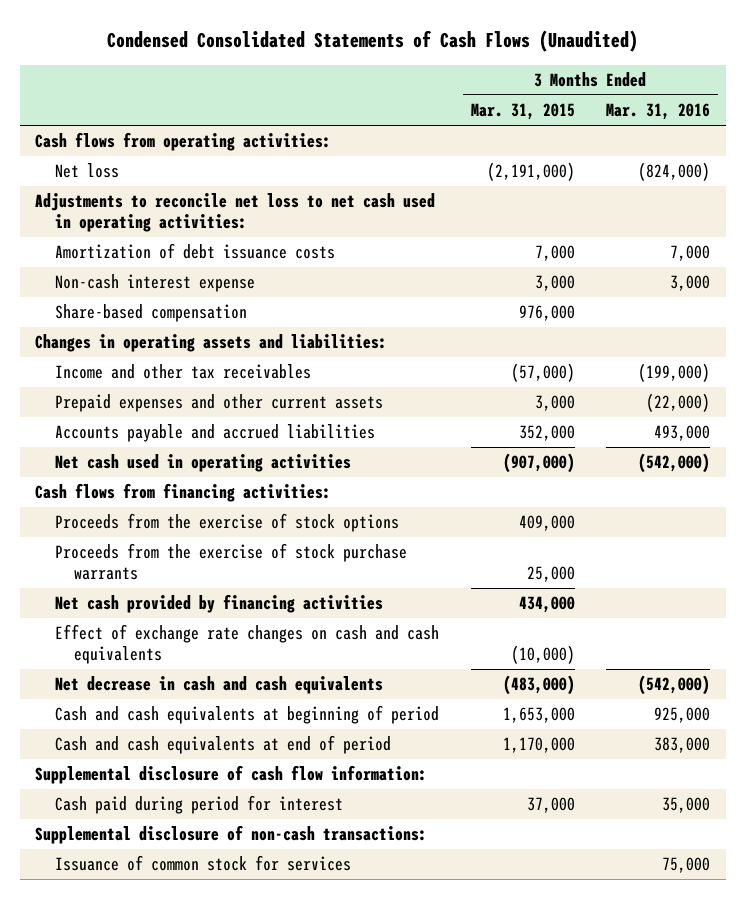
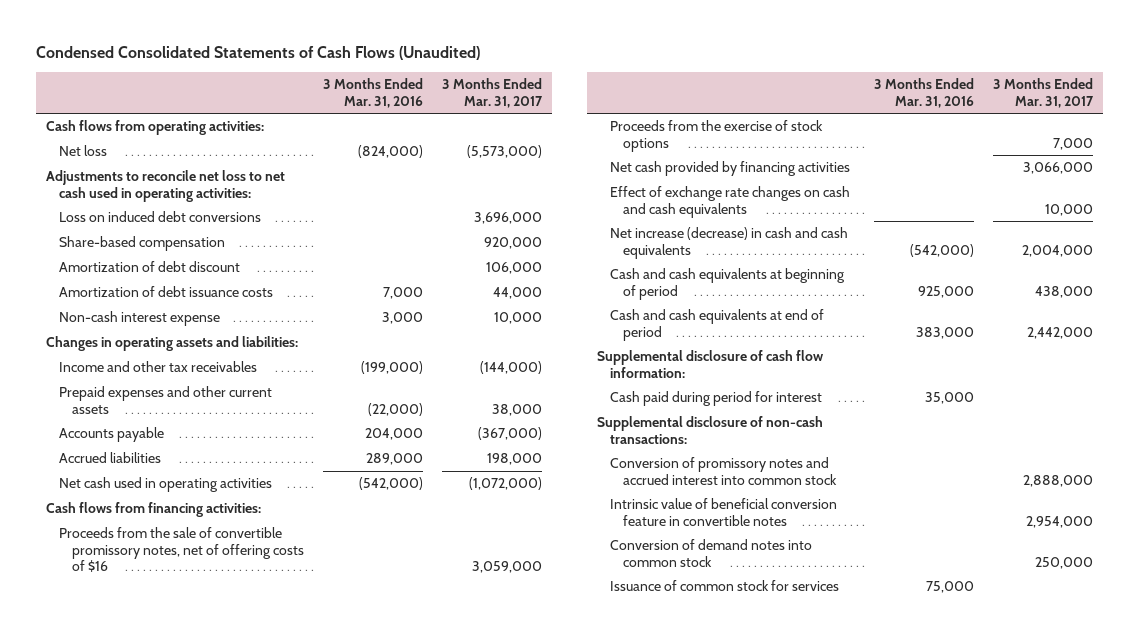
[470,103,575,121] Mar. 31, 2015 -> none
none -> [442,78,544,108] 3 Months Ended Mar. 31, 2017
none -> [58,211,261,223] Loss on induced debt conversions
[54,304,247,323] Share-based compensation -> [58,236,225,252] Share-based compensation
none -> [58,261,240,273] Amortization of debt discount
[54,424,375,443] Accounts payable and accrued liabilities -> none
none -> [58,427,164,443] Accounts payable
none -> [58,452,161,464] Accrued liabilities
none -> [58,527,304,573] Proceeds from the sale of convertible promissory notes, net of offering costs of $16
[54,543,407,581] Proceeds from the exercise of stock purchase warrants -> none
[54,676,383,695] Net decrease in cash and cash equivalents -> [609,227,848,259] Net increase (decrease) in cash and cash equivalents
none -> [609,457,838,485] Conversion of promissory notes and accrued interest into common stock
none -> [609,498,837,526] Intrinsic value of beneficial conversion feature in convertible notes
none -> [609,539,812,567] Conversion of demand notes into common stock

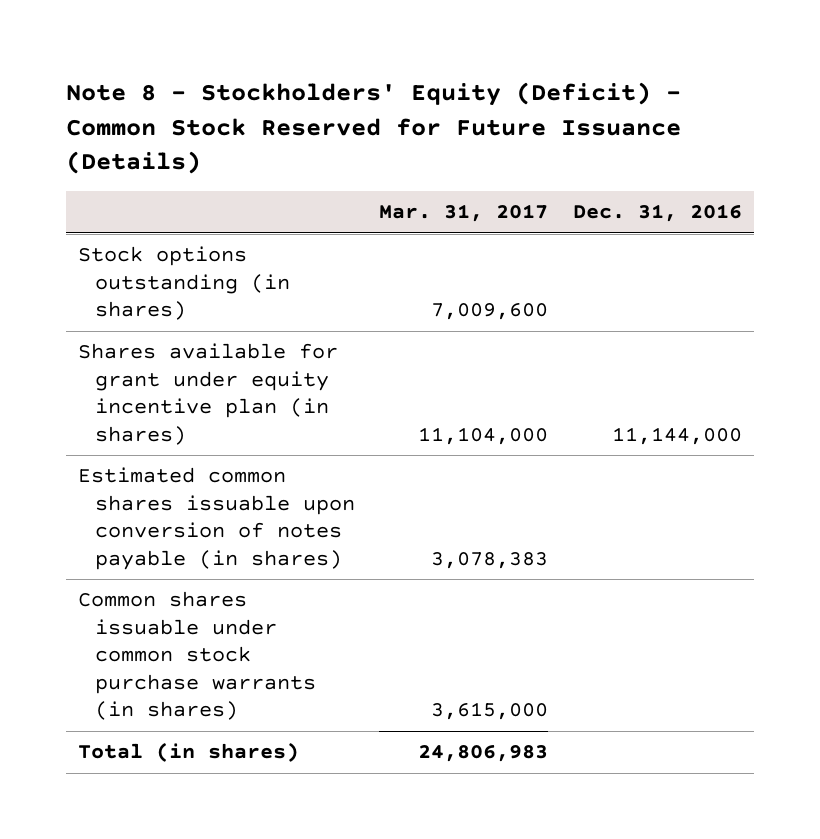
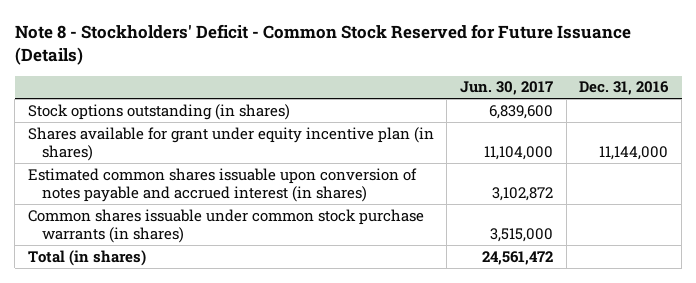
[65,82,681,174] Note 8 - Stockholders' Equity (Deficit) - Common Stock Reserved for Future Issuance (Details) -> [14,23,631,65] Note 8 - Stockholders' Deficit - Common Stock Reserved for Future Issuance (Details)
[379,204,549,223] Mar. 31, 2017 -> none
none -> [460,81,554,96] Jun. 30, 2017
[78,467,356,570] Estimated common shares issuable upon conversion of notes payable (in shares) -> [27,167,417,203] Estimated common shares issuable upon conversion of notes payable and accrued interest (in shares)

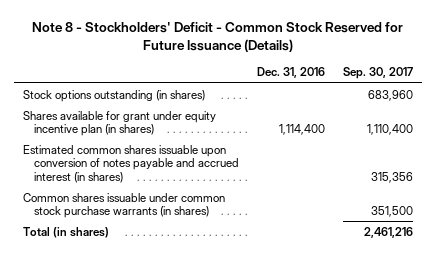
[460,81,554,96] Jun. 30, 2017 -> none
none -> [343,67,414,80] Sep. 30, 2017
[599,146,669,161] 11,144,000 -> [278,124,325,136] 1,114,400

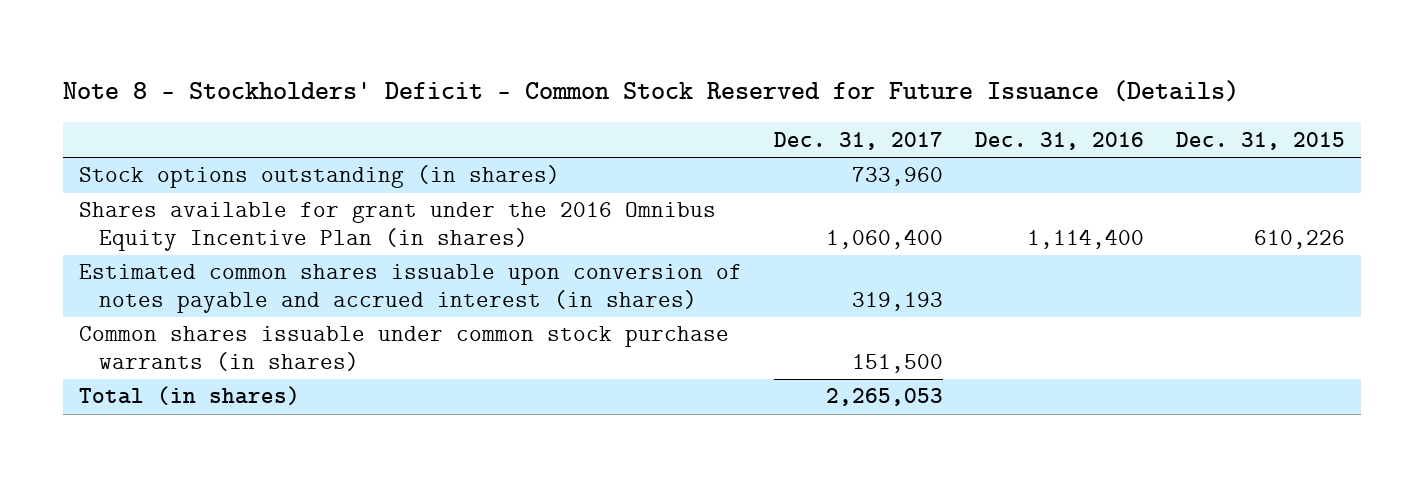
[343,67,414,80] Sep. 30, 2017 -> none
none -> [773,131,943,150] Dec. 31, 2017
none -> [1175,131,1345,150] Dec. 31, 2015
[22,110,216,137] Shares available for grant under equity incentive plan (in shares) -> [78,202,716,252] Shares available for grant under the 2016 Omnibus Equity Incentive Plan (in shares)

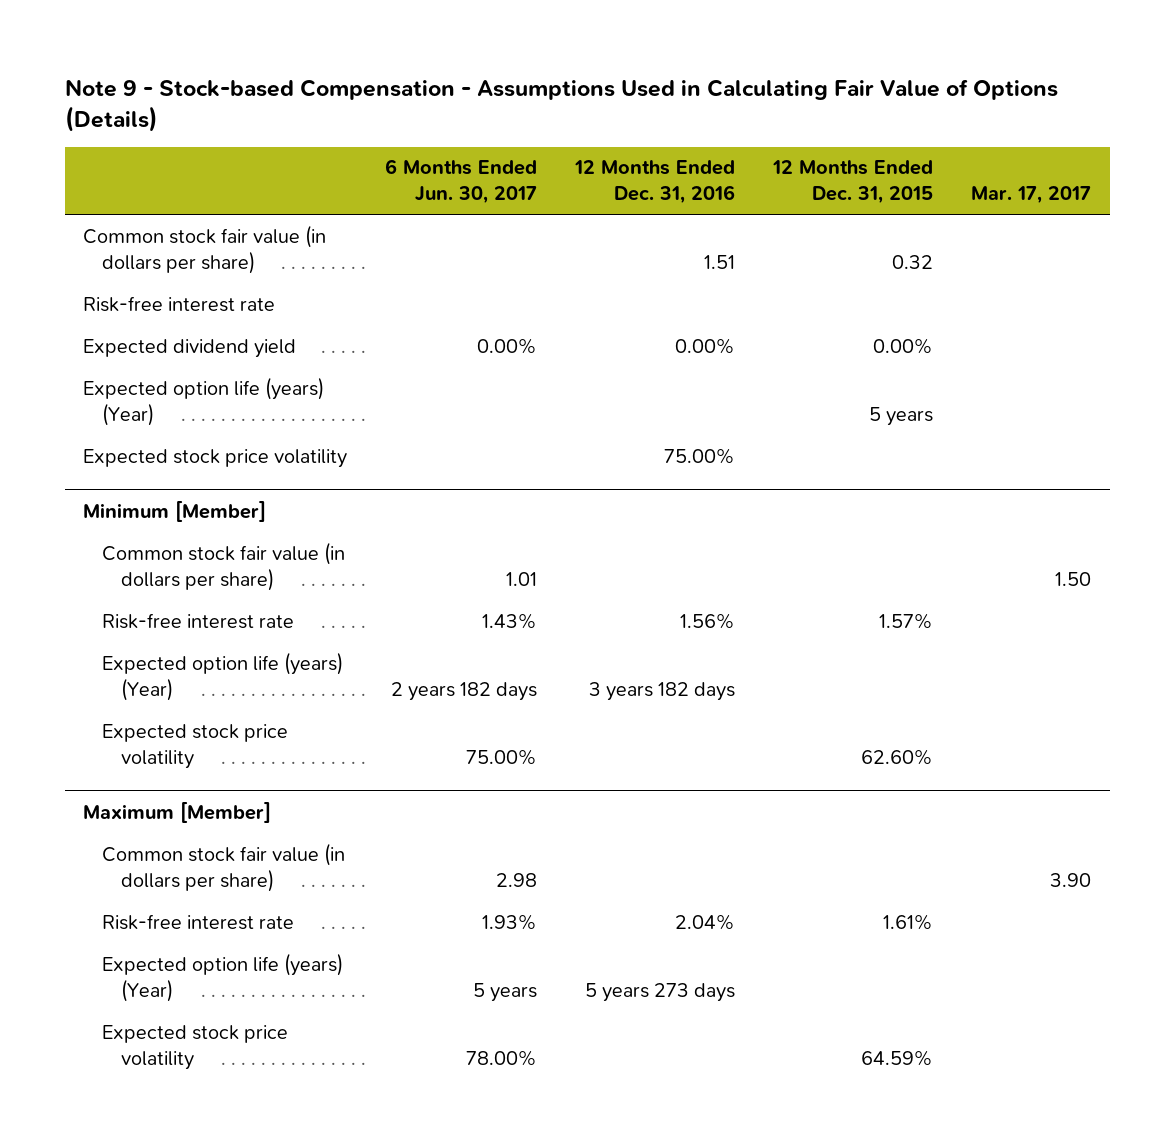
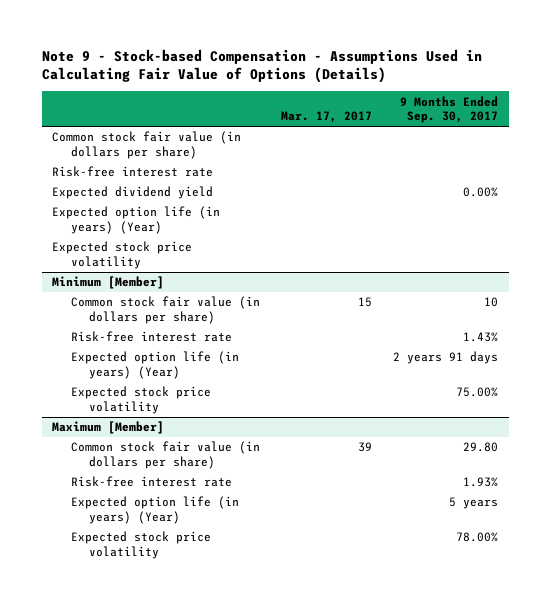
[385,159,538,205] 6 Months Ended Jun. 30, 2017 -> none
[574,160,736,205] 12 Months Ended Dec. 31, 2016 -> none
[772,160,934,205] 12 Months Ended Dec. 31, 2015 -> none
none -> [400,95,499,124] 9 Months Ended Sep. 30, 2017
[83,376,325,426] Expected option life (years) (Year) -> [52,206,221,234] Expected option life (in years) (Year)
[1054,571,1091,586] 1.50 -> [357,297,372,308] 15
[102,651,344,701] Expected option life (years) (Year) -> [70,351,239,379] Expected option life (in years) (Year)
[1049,872,1091,887] 3.90 -> [357,442,372,453] 39
[102,952,344,1002] Expected option life (years) (Year) -> [70,496,239,524] Expected option life (in years) (Year)

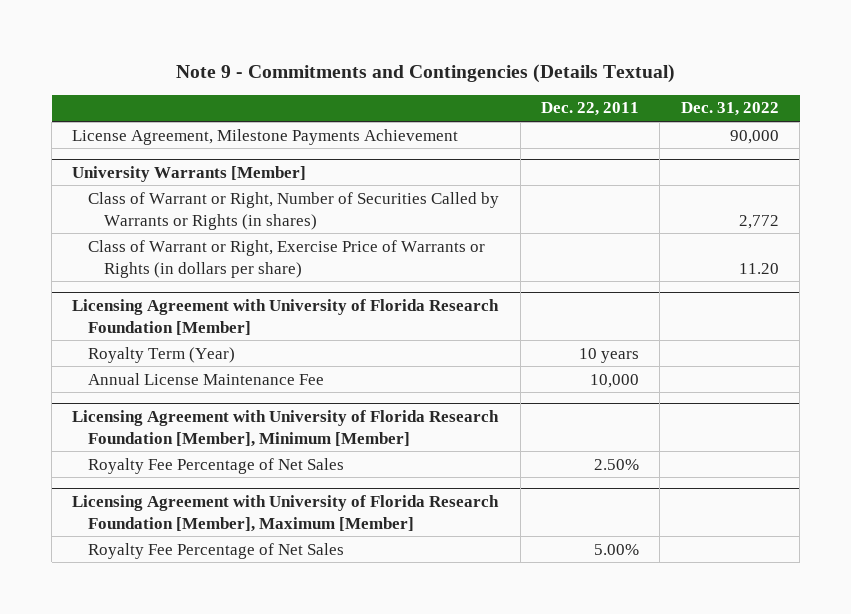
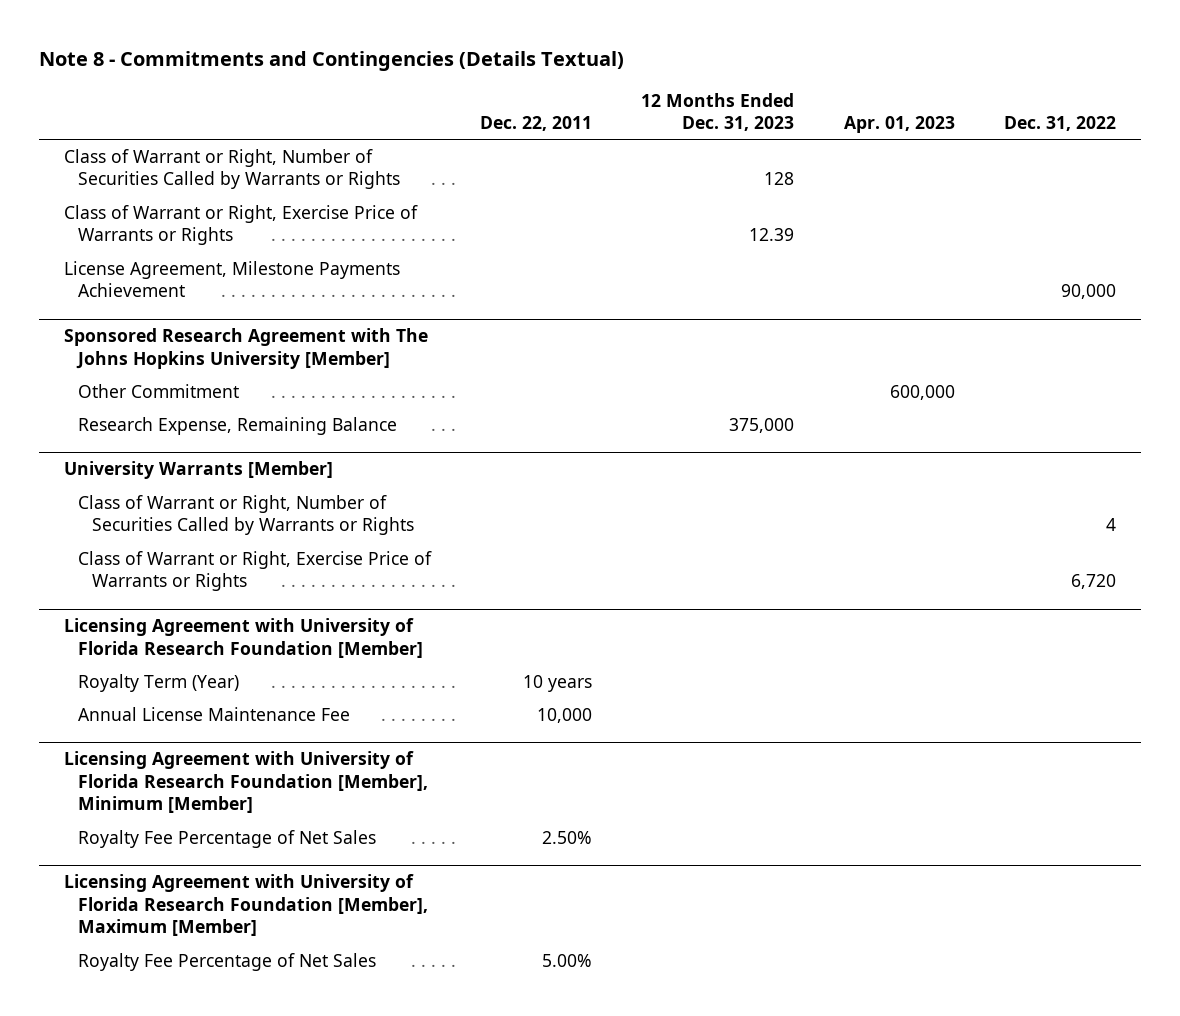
[175,63,675,83] Note 9 - Commitments and Contingencies (Details Textual) -> [38,51,624,72] Note 8 - Commitments and Contingencies (Details Textual)
none -> [641,92,795,132] 12 Months Ended Dec. 31, 2023
none -> [843,116,955,134] Apr. 01, 2023
none -> [63,148,400,190] Class of Warrant or Right, Number of Securities Called by Warrants or Rights
none -> [63,204,418,246] Class of Warrant or Right, Exercise Price of Warrants or Rights
none -> [63,328,428,369] Sponsored Research Agreement with The Johns Hopkins University [Member]
none -> [77,383,239,398] Other Commitment
none -> [77,416,397,435] Research Expense, Remaining Balance
[88,191,500,230] Class of Warrant or Right, Number of Securities Called by Warrants or Rights (in shares) -> [77,494,415,536] Class of Warrant or Right, Number of Securities Called by Warrants or Rights
[738,214,779,229] 2,772 -> [1106,518,1117,532] 4
[88,239,486,278] Class of Warrant or Right, Exercise Price of Warrants or Rights (in dollars per share) -> [77,550,432,592] Class of Warrant or Right, Exercise Price of Warrants or Rights
[738,262,779,274] 11.20 -> [1071,574,1117,590] 6,720

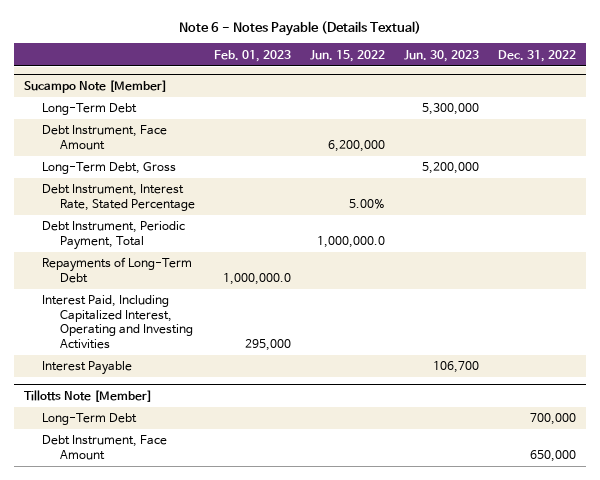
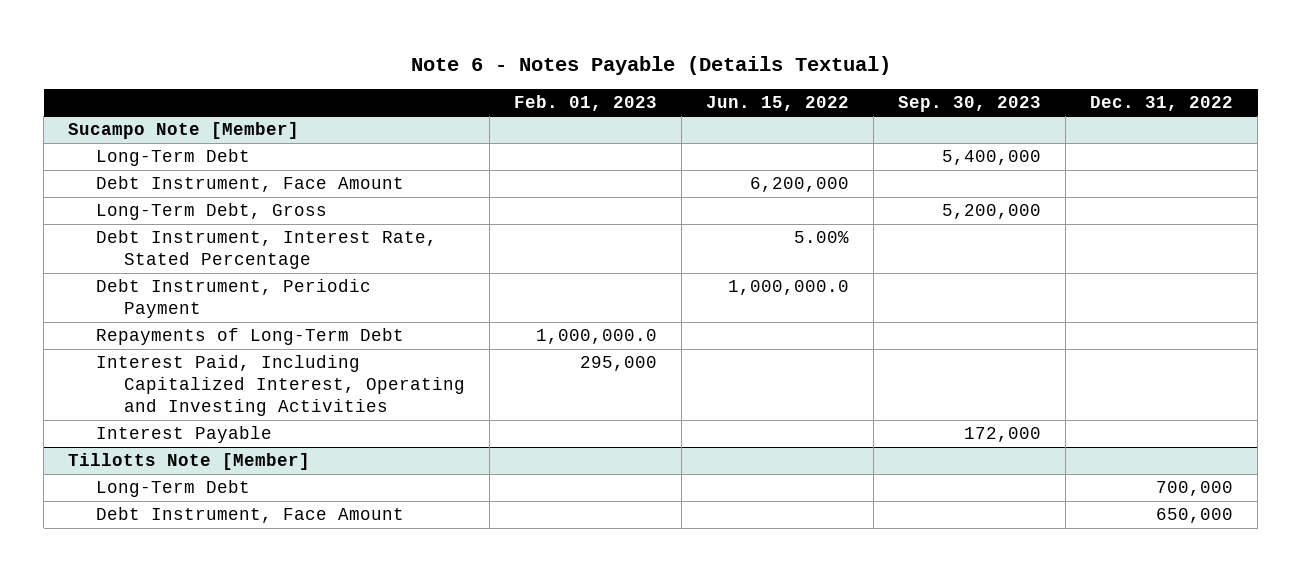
[403,49,479,62] Jun. 30, 2023 -> none
none -> [898,95,1042,112] Sep. 30, 2023
[41,221,185,250] Debt Instrument, Periodic Payment, Total -> [96,279,372,319] Debt Instrument, Periodic Payment

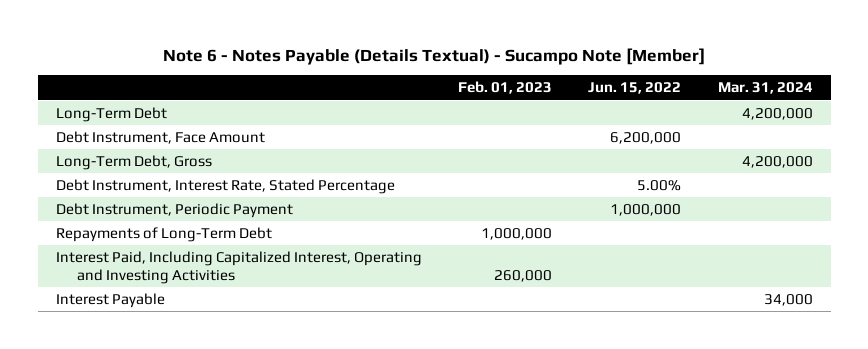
[410,56,891,76] Note 6 - Notes Payable (Details Textual) -> [163,47,706,65] Note 6 - Notes Payable (Details Textual) - Sucampo Note [Member]
[898,95,1042,112] Sep. 30, 2023 -> none
[1090,95,1234,111] Dec. 31, 2022 -> none
none -> [717,82,813,95] Mar. 31, 2024
[68,122,300,140] Sucampo Note [Member] -> none
[728,280,850,296] 1,000,000.0 -> [610,204,682,217] 1,000,000
[536,329,658,345] 1,000,000.0 -> [481,228,553,241] 1,000,000
[580,356,658,372] 295,000 -> [494,269,553,282] 260,000
[68,453,311,471] Tillotts Note [Member] -> none
[96,480,251,498] Long-Term Debt -> none
[96,507,405,524] Debt Instrument, Face Amount -> none

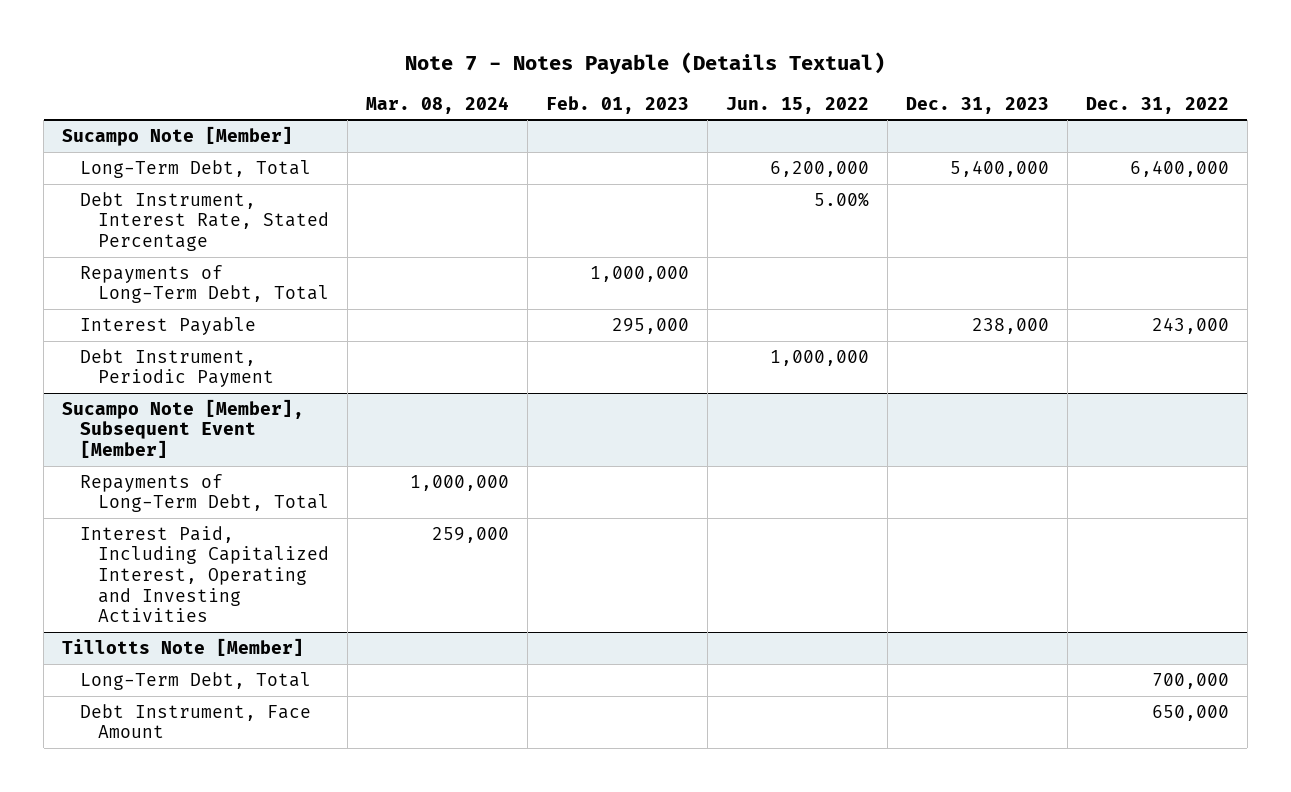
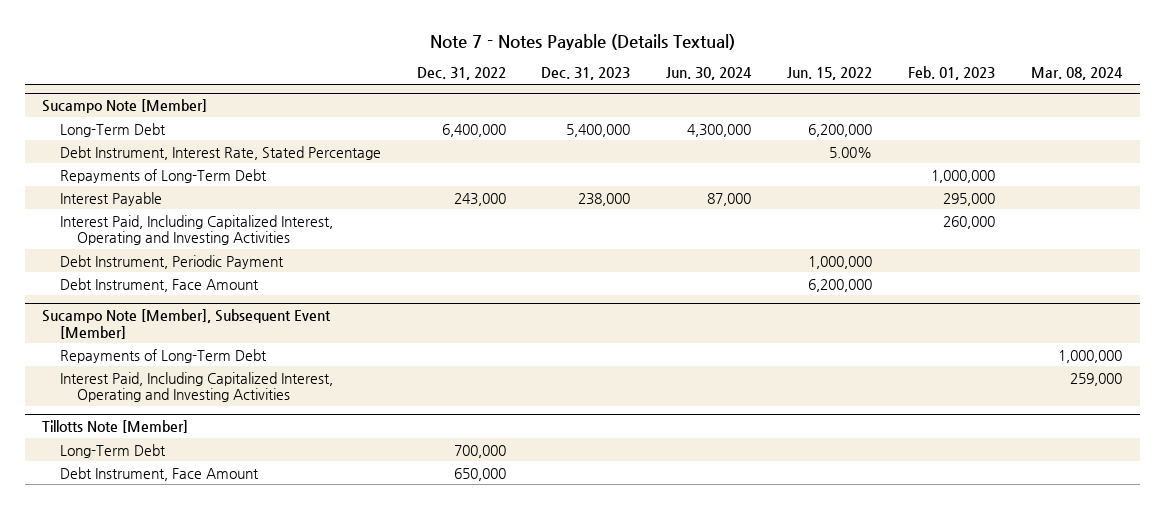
none -> [666,67,753,81] Jun. 30, 2024
[80,159,312,178] Long-Term Debt, Total -> [59,122,166,137] Long-Term Debt
[80,264,330,304] Repayments of Long-Term Debt, Total -> [59,168,267,183] Repayments of Long-Term Debt
none -> [59,214,333,246] Interest Paid, Including Capitalized Interest, Operating and Investing Activities
none -> [59,277,259,292] Debt Instrument, Face Amount
[80,473,330,513] Repayments of Long-Term Debt, Total -> [59,348,267,363] Repayments of Long-Term Debt
[80,671,312,690] Long-Term Debt, Total -> [59,443,166,458] Long-Term Debt

